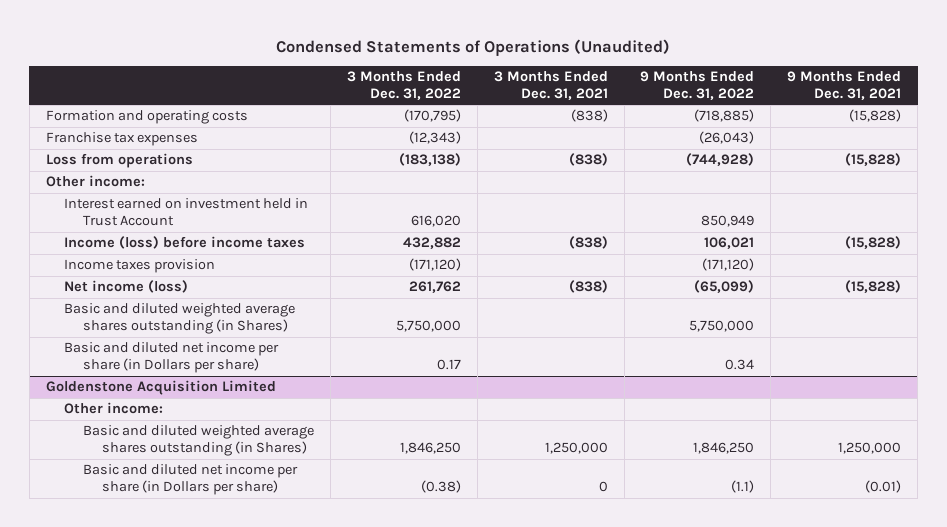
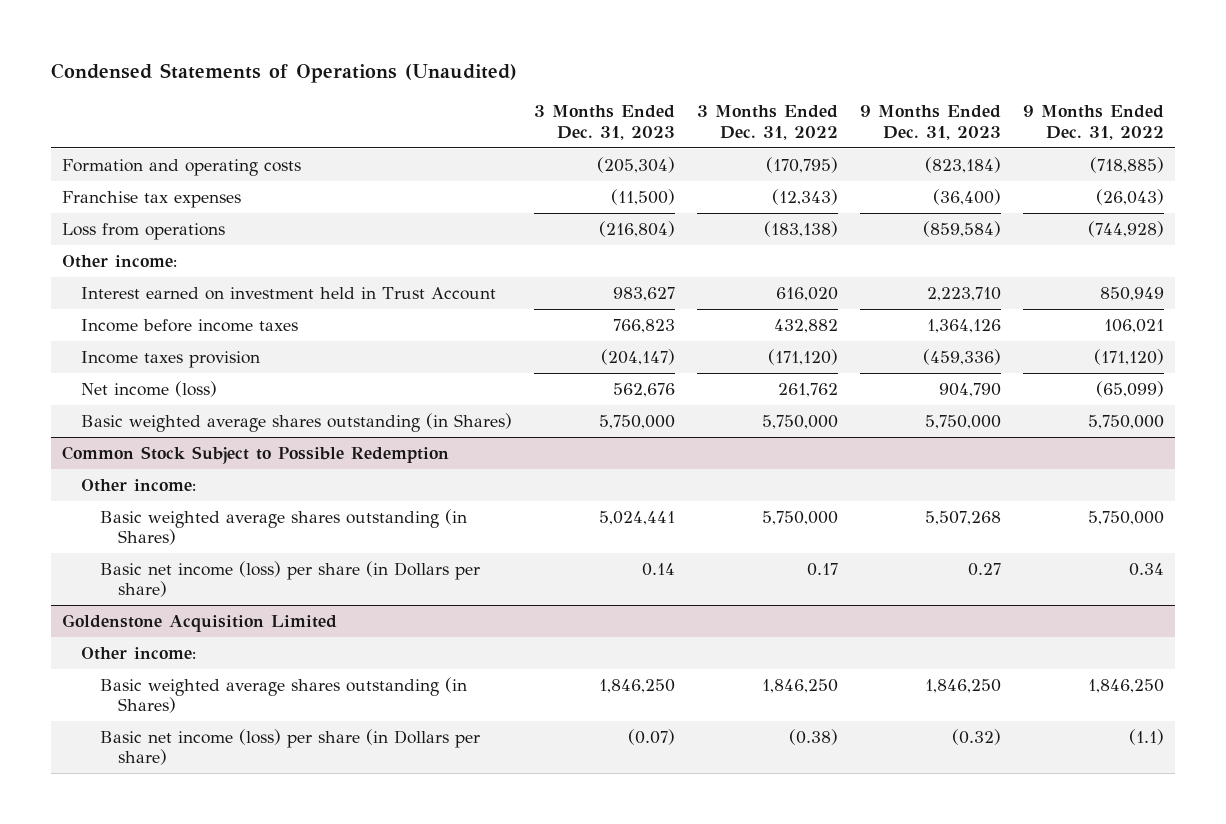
[493,71,608,101] 3 Months Ended Dec. 31, 2021 -> none
[787,71,902,101] 9 Months Ended Dec. 31, 2021 -> none
none -> [533,105,675,140] 3 Months Ended Dec. 31, 2023
none -> [859,105,1001,140] 9 Months Ended Dec. 31, 2023
[64,236,306,250] Income (loss) before income taxes -> [80,318,298,332] Income before income taxes
[64,303,296,335] Basic and diluted weighted average shares outstanding (in Shares) -> [80,412,512,432] Basic weighted average shares outstanding (in Shares)
none -> [62,445,450,464] Common Stock Subject to Possible Redemption
none -> [80,478,196,492] Other income:
none -> [99,508,467,546] Basic weighted average shares outstanding (in Shares)
[64,342,280,374] Basic and diluted net income per share (in Dollars per share) -> [99,560,480,598] Basic net income (loss) per share (in Dollars per share)
[82,425,314,457] Basic and diluted weighted average shares outstanding (in Shares) -> [99,676,467,714] Basic weighted average shares outstanding (in Shares)
[82,464,298,496] Basic and diluted net income per share (in Dollars per share) -> [99,728,480,766] Basic net income (loss) per share (in Dollars per share)

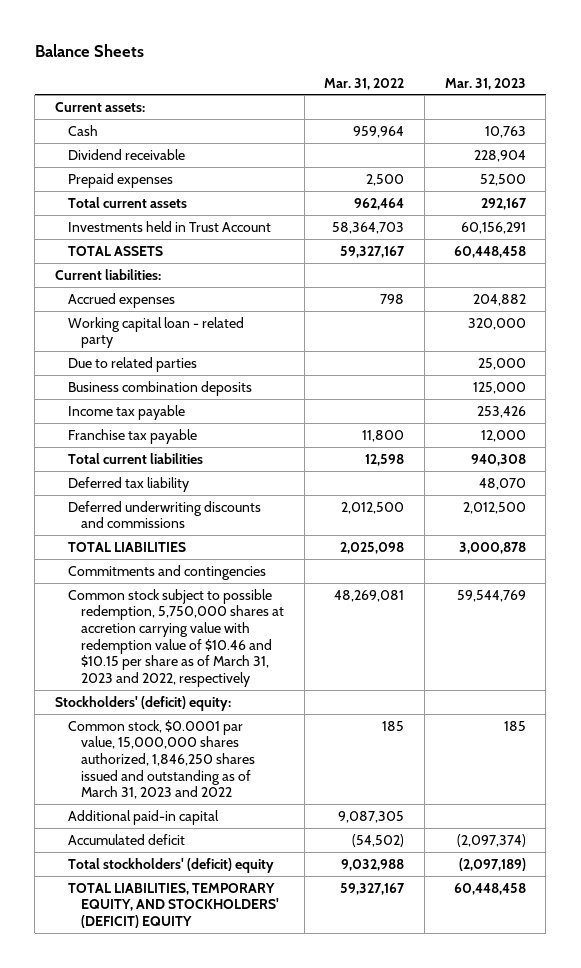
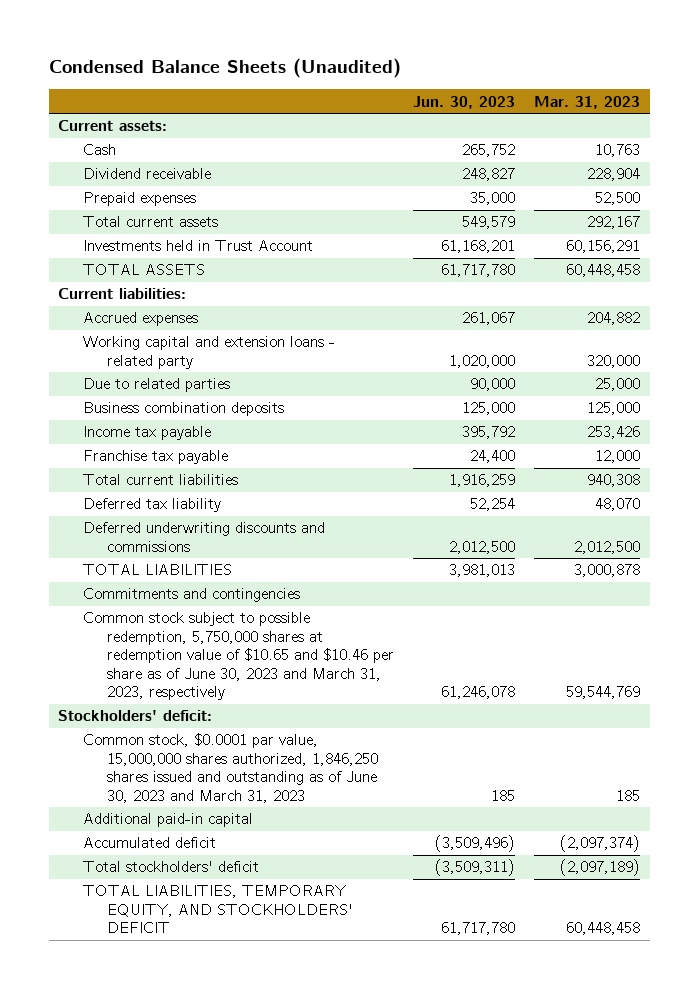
[34,43,144,57] Balance Sheets -> [48,58,401,79] Condensed Balance Sheets (Unaudited)
[324,77,405,90] Mar. 31, 2022 -> none
none -> [413,95,516,109] Jun. 30, 2023
[67,316,244,349] Working capital loan - related party -> [82,336,335,369] Working capital and extension loans - related party
[67,588,284,687] Common stock subject to possible redemption, 5,750,000 shares at accretion carrying value with redemption value of $10.46 and $10.15 per share as of March 31, 2023 and 2022, respectively -> [82,612,395,701] Common stock subject to possible redemption, 5,750,000 shares at redemption value of $10.65 and $10.46 per share as of June 30, 2023 and March 31, 2023, respectively
[55,695,232,711] Stockholders' (deficit) equity: -> [58,710,213,722] Stockholders' deficit:
[67,719,255,800] Common stock, $0.0001 par value, 15,000,000 shares authorized, 1,846,250 shares issued and outstanding as of March 31, 2023 and 2022 -> [82,733,379,803] Common stock, $0.0001 par value, 15,000,000 shares authorized, 1,846,250 shares issued and outstanding as of June 30, 2023 and March 31, 2023
[67,857,274,873] Total stockholders' (deficit) equity -> [82,861,259,873] Total stockholders' deficit
[67,882,279,928] TOTAL LIABILITIES, TEMPORARY EQUITY, AND STOCKHOLDERS' (DEFICIT) EQUITY -> [82,885,354,934] TOTAL LIABILITIES, TEMPORARY EQUITY, AND STOCKHOLDERS' DEFICIT

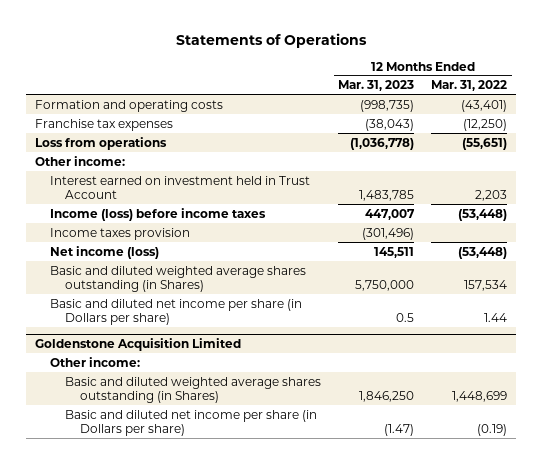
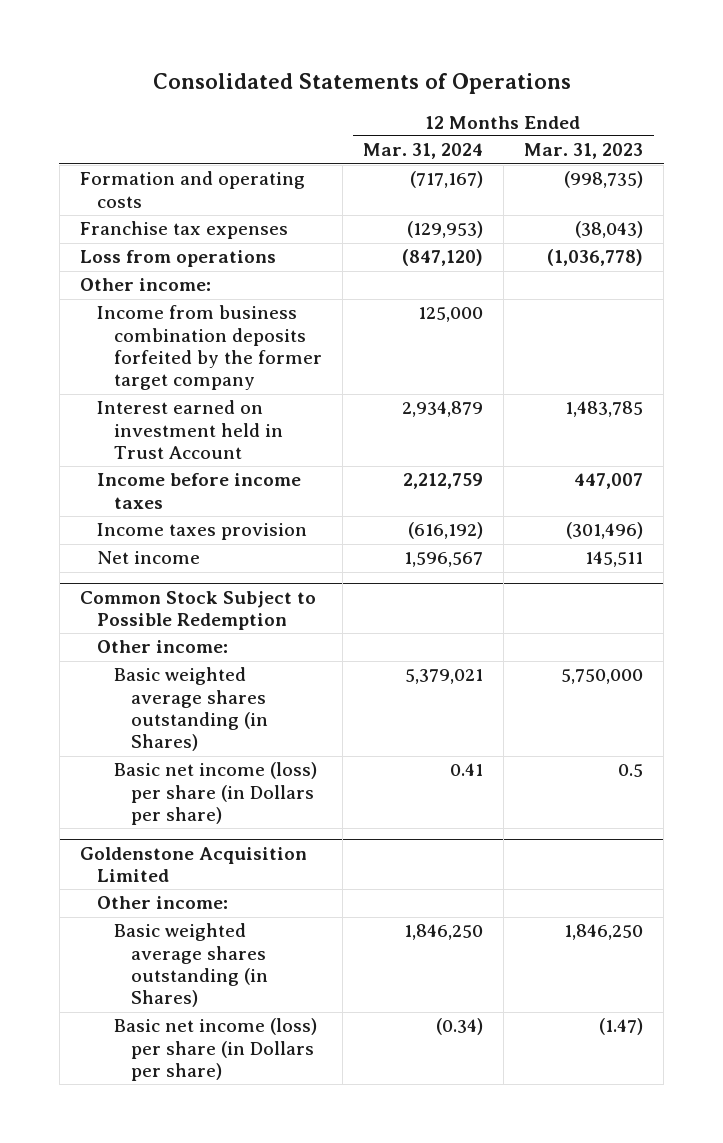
[175,32,367,48] Statements of Operations -> [152,72,571,94] Consolidated Statements of Operations
[431,80,508,92] Mar. 31, 2022 -> none
none -> [363,143,484,160] Mar. 31, 2024
none -> [97,305,323,391] Income from business combination deposits forfeited by the former target company
[49,207,266,221] Income (loss) before income taxes -> [97,473,302,509] Income before income taxes
[49,245,159,259] Net income (loss) -> [97,551,201,565] Net income
none -> [79,590,316,630] Common Stock Subject to Possible Redemption
none -> [97,640,229,654] Other income:
[49,265,306,292] Basic and diluted weighted average shares outstanding (in Shares) -> [114,667,269,752] Basic weighted average shares outstanding (in Shares)
[49,298,302,325] Basic and diluted net income per share (in Dollars per share) -> [114,762,318,826] Basic net income (loss) per share (in Dollars per share)
[64,376,321,403] Basic and diluted weighted average shares outstanding (in Shares) -> [114,923,269,1008] Basic weighted average shares outstanding (in Shares)
[64,409,317,436] Basic and diluted net income per share (in Dollars per share) -> [114,1018,318,1082] Basic net income (loss) per share (in Dollars per share)

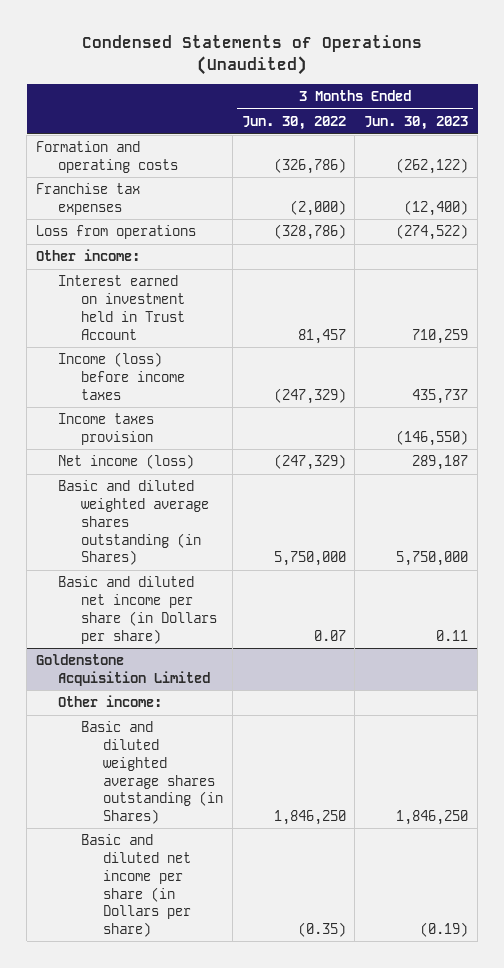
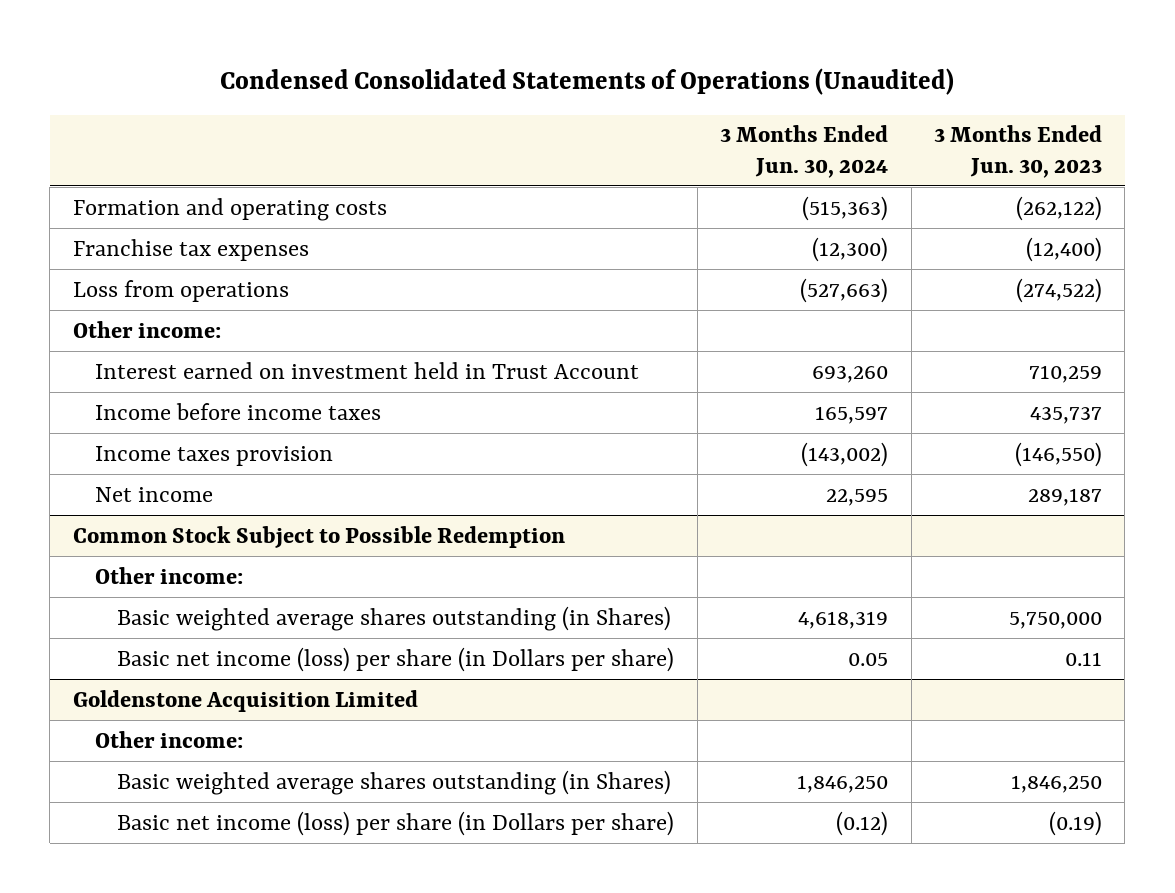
[82,35,423,76] Condensed Statements of Operations (Unaudited) -> [220,68,955,96] Condensed Consolidated Statements of Operations (Unaudited)
[241,116,346,131] Jun. 30, 2022 -> none
none -> [720,125,889,178] 3 Months Ended Jun. 30, 2024
[58,352,185,400] Income (loss) before income taxes -> [95,402,382,420] Income before income taxes
[58,454,195,470] Net income (loss) -> [95,486,214,502] Net income
none -> [72,525,565,548] Common Stock Subject to Possible Redemption
none -> [95,566,244,584] Other income:
[58,480,209,566] Basic and diluted weighted average shares outstanding (in Shares) -> [117,605,672,631] Basic weighted average shares outstanding (in Shares)
[58,576,217,644] Basic and diluted net income per share (in Dollars per share) -> [117,646,675,672] Basic net income (loss) per share (in Dollars per share)
[80,721,223,825] Basic and diluted weighted average shares outstanding (in Shares) -> [117,769,672,795] Basic weighted average shares outstanding (in Shares)
[80,834,191,938] Basic and diluted net income per share (in Dollars per share) -> [117,810,675,836] Basic net income (loss) per share (in Dollars per share)

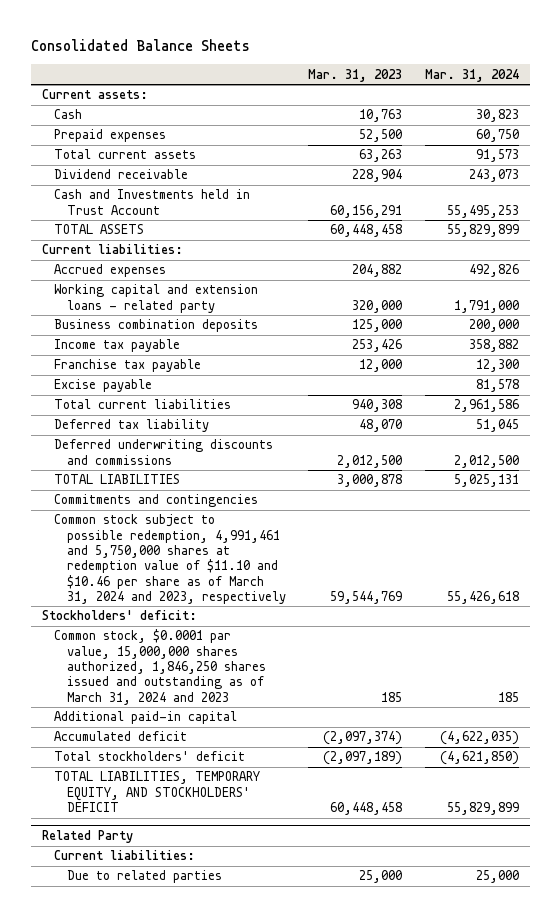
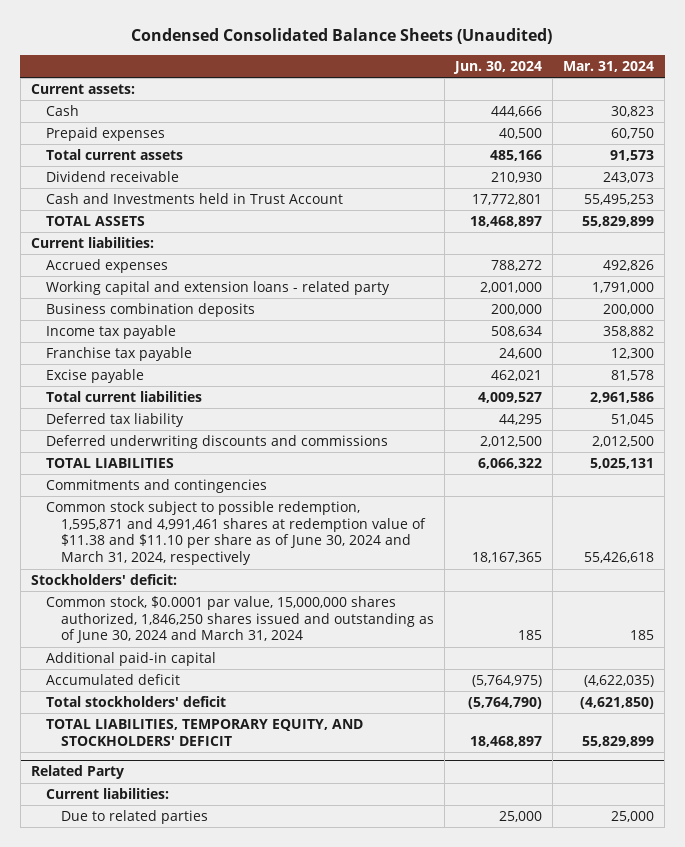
[30,39,250,52] Consolidated Balance Sheets -> [131,28,553,45] Condensed Consolidated Balance Sheets (Unaudited)
[308,68,403,82] Mar. 31, 2023 -> none
none -> [452,60,542,74] Jun. 30, 2024
[54,514,286,604] Common stock subject to possible redemption, 4,991,461 and 5,750,000 shares at redemption value of $11.10 and $10.46 per share as of March 31, 2024 and 2023, respectively -> [45,500,426,566] Common stock subject to possible redemption, 1,595,871 and 4,991,461 shares at redemption value of $11.38 and $11.10 per share as of June 30, 2024 and March 31, 2024, respectively
[54,629,266,705] Common stock, $0.0001 par value, 15,000,000 shares authorized, 1,846,250 shares issued and outstanding as of March 31, 2024 and 2023 -> [45,595,434,644] Common stock, $0.0001 par value, 15,000,000 shares authorized, 1,846,250 shares issued and outstanding as of June 30, 2024 and March 31, 2024

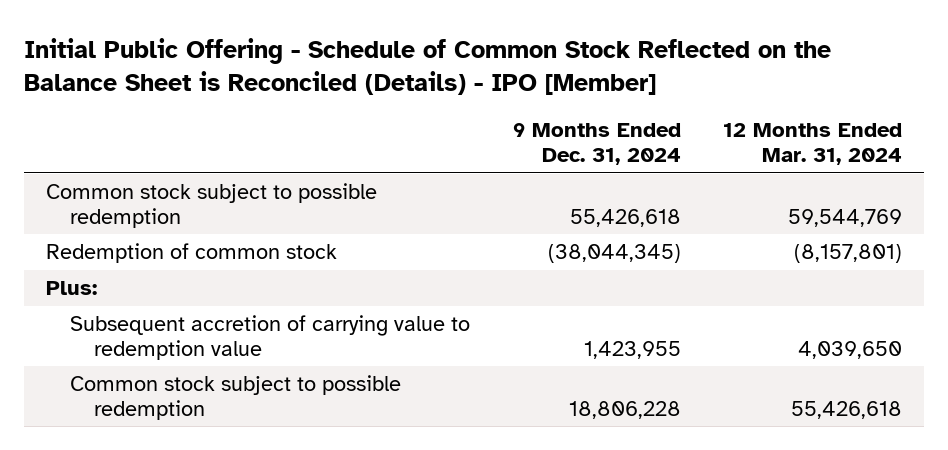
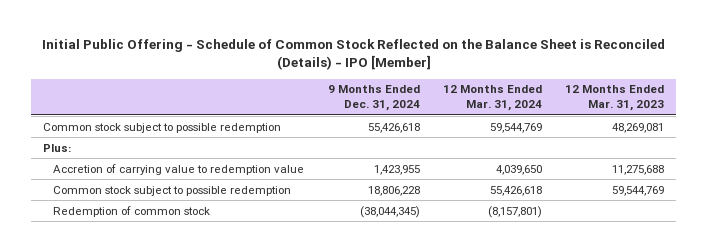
none -> [565,85,665,112] 12 Months Ended Mar. 31, 2023
[69,315,470,360] Subsequent accretion of carrying value to redemption value -> [53,163,305,175] Accretion of carrying value to redemption value
[45,243,337,264] Redemption of common stock -> [53,205,211,217] Redemption of common stock

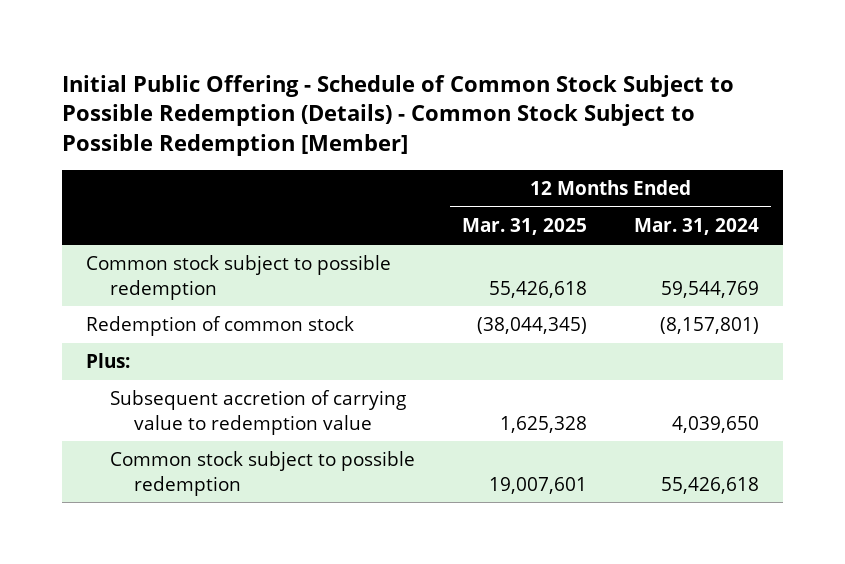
[41,39,665,71] Initial Public Offering - Schedule of Common Stock Reflected on the Balance Sheet is Reconciled (Details) - IPO [Member] -> [62,74,735,156] Initial Public Offering - Schedule of Common Stock Subject to Possible Redemption (Details) - Common Stock Subject to Possible Redemption [Member]
[327,85,420,112] 9 Months Ended Dec. 31, 2024 -> none
[565,85,665,112] 12 Months Ended Mar. 31, 2023 -> none
none -> [462,218,588,236] Mar. 31, 2025
[53,205,211,217] Redemption of common stock -> [85,316,354,337] Redemption of common stock
[53,163,305,175] Accretion of carrying value to redemption value -> [109,390,406,435] Subsequent accretion of carrying value to redemption value

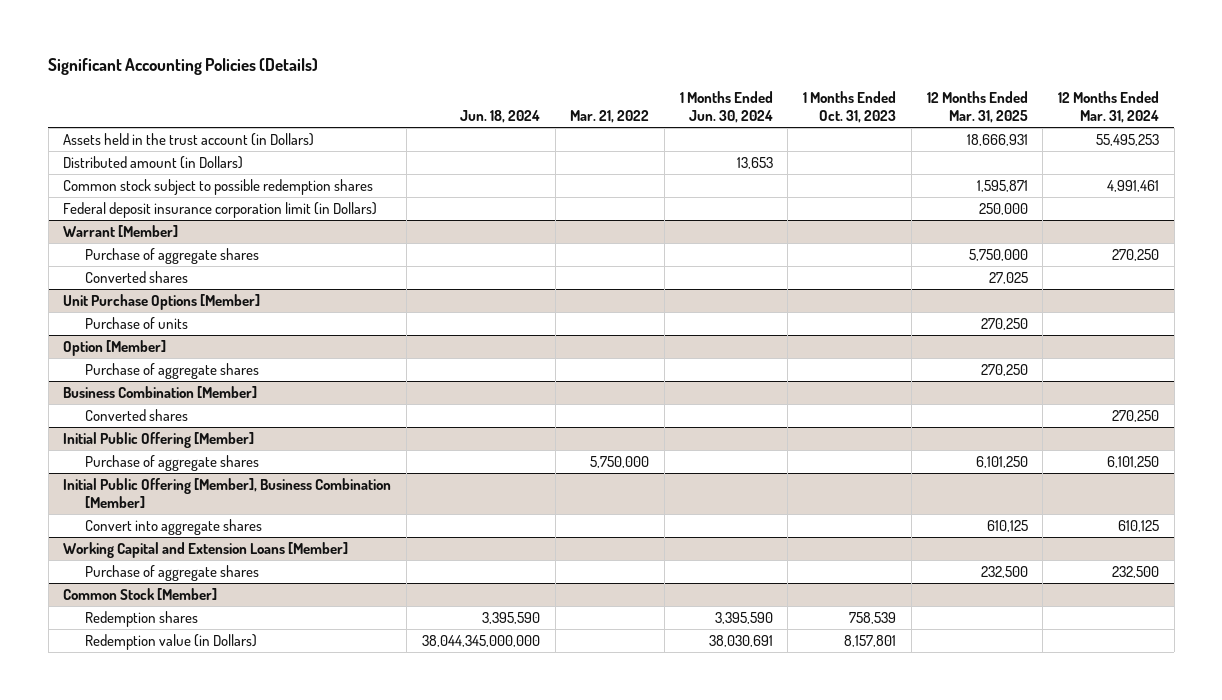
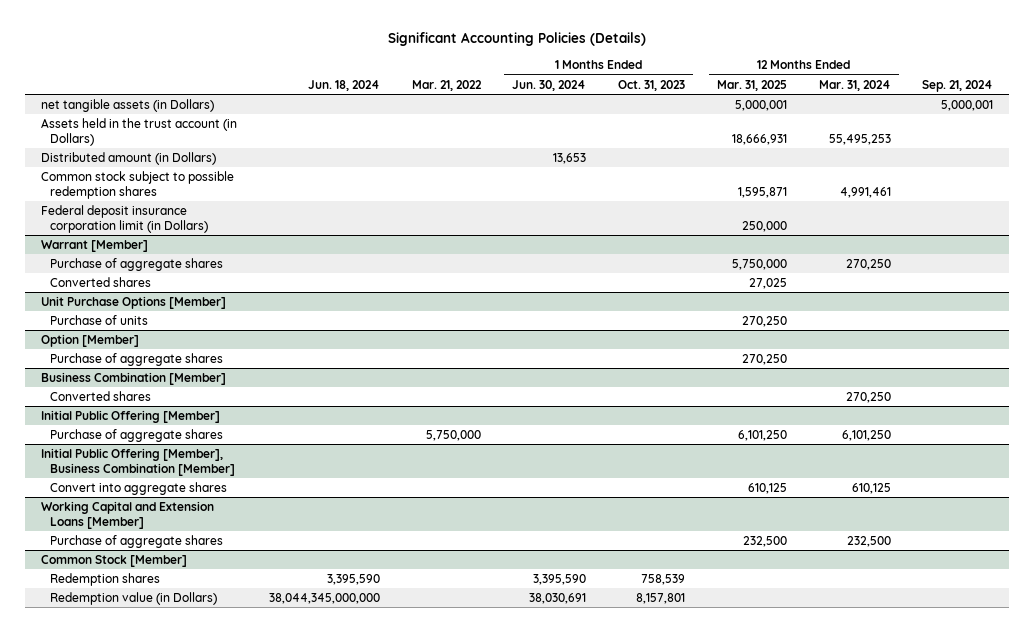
none -> [922,79,994,92] Sep. 21, 2024
none -> [41,98,215,112] net tangible assets (in Dollars)

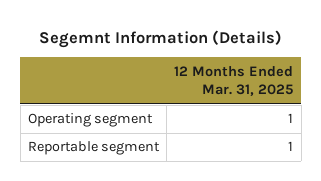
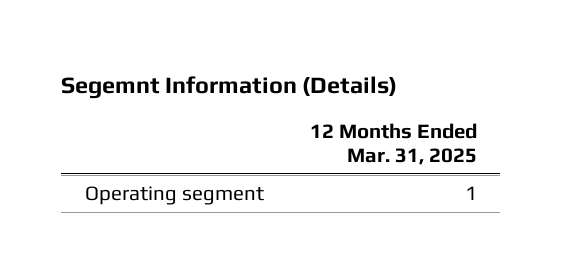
[27,141,160,156] Reportable segment -> none

